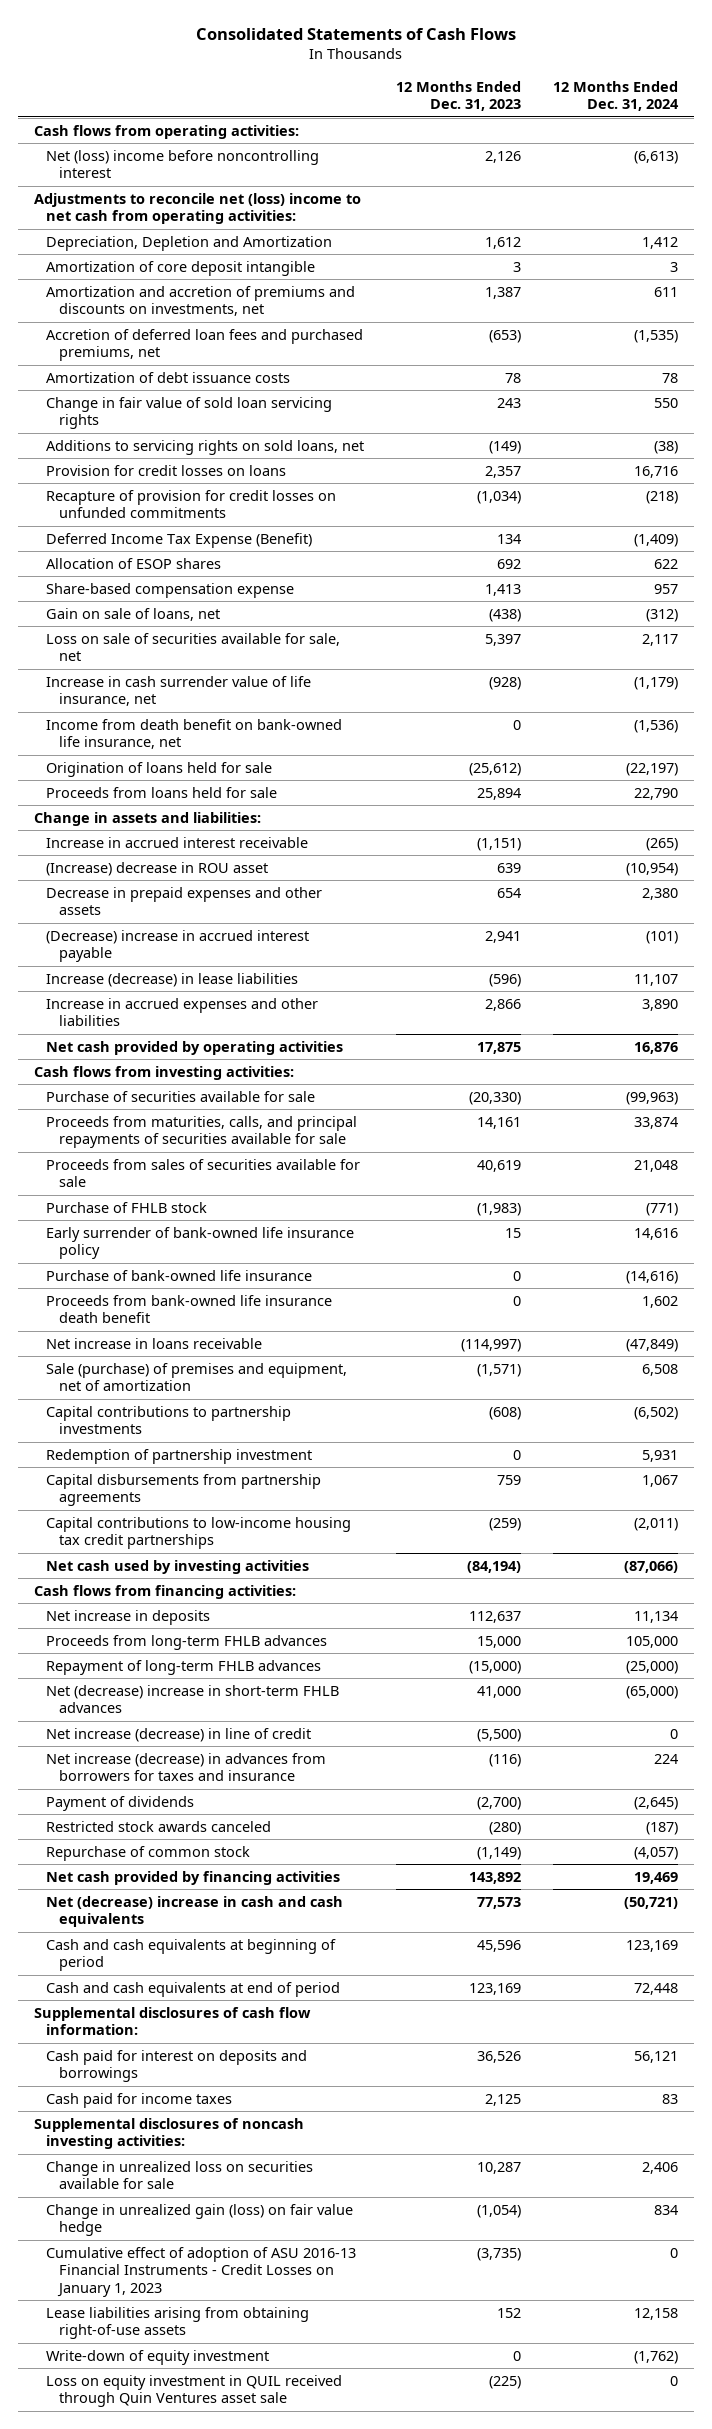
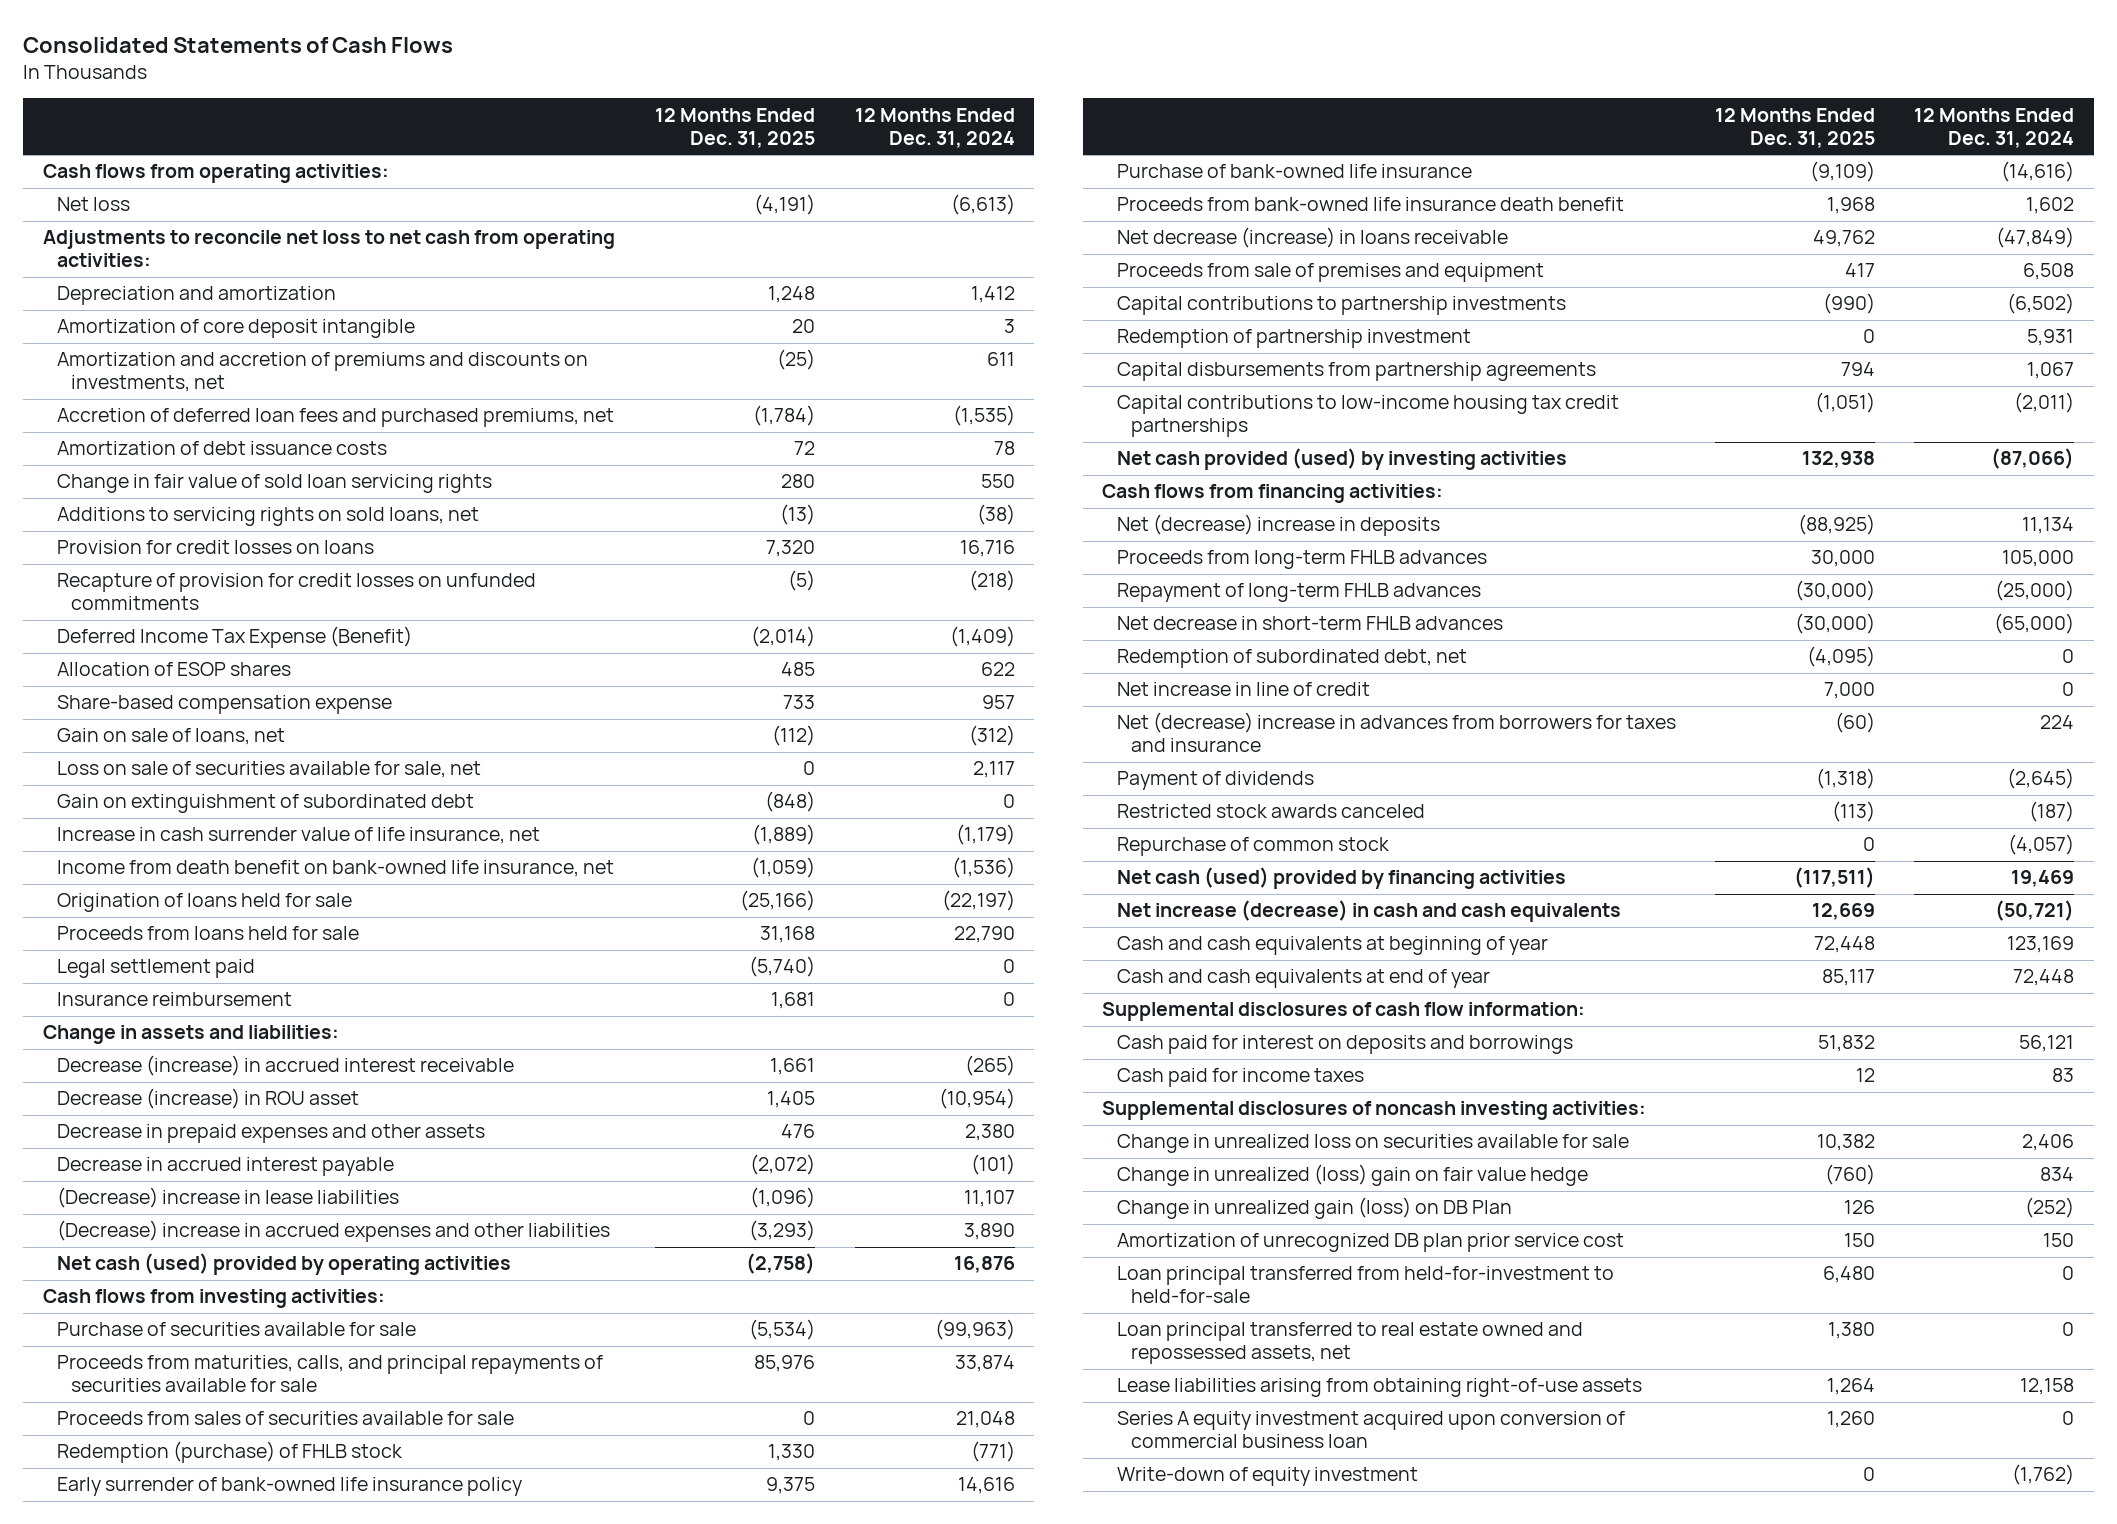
[396,80,522,112] 12 Months Ended Dec. 31, 2023 -> none
none -> [655,107,816,148] 12 Months Ended Dec. 31, 2025
[46,149,320,179] Net (loss) income before noncontrolling interest -> [56,197,130,212] Net loss
[33,192,361,225] Adjustments to reconcile net (loss) income to net cash from operating activities: -> [42,230,615,268] Adjustments to reconcile net loss to net cash from operating activities:
[46,235,333,251] Depreciation, Depletion and Amortization -> [56,286,336,306] Depreciation and amortization
none -> [56,794,474,814] Gain on extinguishment of subordinated debt
none -> [56,959,255,979] Legal settlement paid
none -> [56,992,292,1007] Insurance reimbursement
[46,836,309,848] Increase in accrued interest receivable -> [56,1055,514,1077] Decrease (increase) in accrued interest receivable
[46,861,269,876] (Increase) decrease in ROU asset -> [56,1088,359,1110] Decrease (increase) in ROU asset
[46,929,310,963] (Decrease) increase in accrued interest payable -> [56,1157,394,1177] Decrease in accrued interest payable
[46,972,299,987] Increase (decrease) in lease liabilities -> [56,1187,399,1209] (Decrease) increase in lease liabilities
[46,997,319,1027] Increase in accrued expenses and other liabilities -> [56,1220,610,1243] (Decrease) increase in accrued expenses and other liabilities
[46,1040,344,1055] Net cash provided by operating activities -> [56,1253,511,1276] Net cash (used) provided by operating activities
[46,1201,208,1213] Purchase of FHLB stock -> [56,1441,403,1464] Redemption (purchase) of FHLB stock
[46,1337,263,1349] Net increase in loans receivable -> [1116,227,1508,249] Net decrease (increase) in loans receivable
[46,1362,348,1392] Sale (purchase) of premises and equipment, net of amortization -> [1116,263,1544,283] Proceeds from sale of premises and equipment
[46,1559,310,1574] Net cash used by investing activities -> [1116,448,1567,471] Net cash provided (used) by investing activities
[46,1609,211,1625] Net increase in deposits -> [1116,514,1440,537] Net (decrease) increase in deposits
[46,1684,340,1714] Net (decrease) increase in short-term FHLB advances -> [1116,616,1503,631] Net decrease in short-term FHLB advances
none -> [1116,649,1467,669] Redemption of subordinated debt, net
[46,1727,312,1742] Net increase (decrease) in line of credit -> [1116,682,1370,697] Net increase in line of credit
[46,1752,327,1782] Net increase (decrease) in advances from borrowers for taxes and insurance -> [1116,712,1676,753] Net (decrease) increase in advances from borrowers for taxes and insurance
[46,1870,341,1885] Net cash provided by financing activities -> [1116,867,1566,890] Net cash (used) provided by financing activities
[46,1895,344,1928] Net (decrease) increase in cash and cash equivalents -> [1116,900,1621,923] Net increase (decrease) in cash and cash equivalents
[46,1938,337,1972] Cash and cash equivalents at beginning of period -> [1116,936,1548,956] Cash and cash equivalents at beginning of year
[46,1981,341,1997] Cash and cash equivalents at end of period -> [1116,969,1490,989] Cash and cash equivalents at end of year
[46,2246,357,2297] Cumulative effect of adoption of ASU 2016-13 Financial Instruments - Credit Losses on January 1, 2023 -> none
[46,2203,354,2237] Change in unrealized gain (loss) on fair value hedge -> [1116,1164,1588,1187] Change in unrealized (loss) gain on fair value hedge
none -> [1116,1197,1512,1220] Change in unrealized gain (loss) on DB Plan
none -> [1116,1233,1624,1253] Amortization of unrecognized DB plan prior service cost
none -> [1116,1266,1614,1304] Loan principal transferred from held-for-investment to held-for-sale
none -> [1116,1322,1583,1365] Loan principal transferred to real estate owned and repossessed assets, net
none -> [1116,1411,1625,1449] Series A equity investment acquired upon conversion of commercial business loan
[46,2374,343,2408] Loss on equity investment in QUIL received through Quin Ventures asset sale -> none

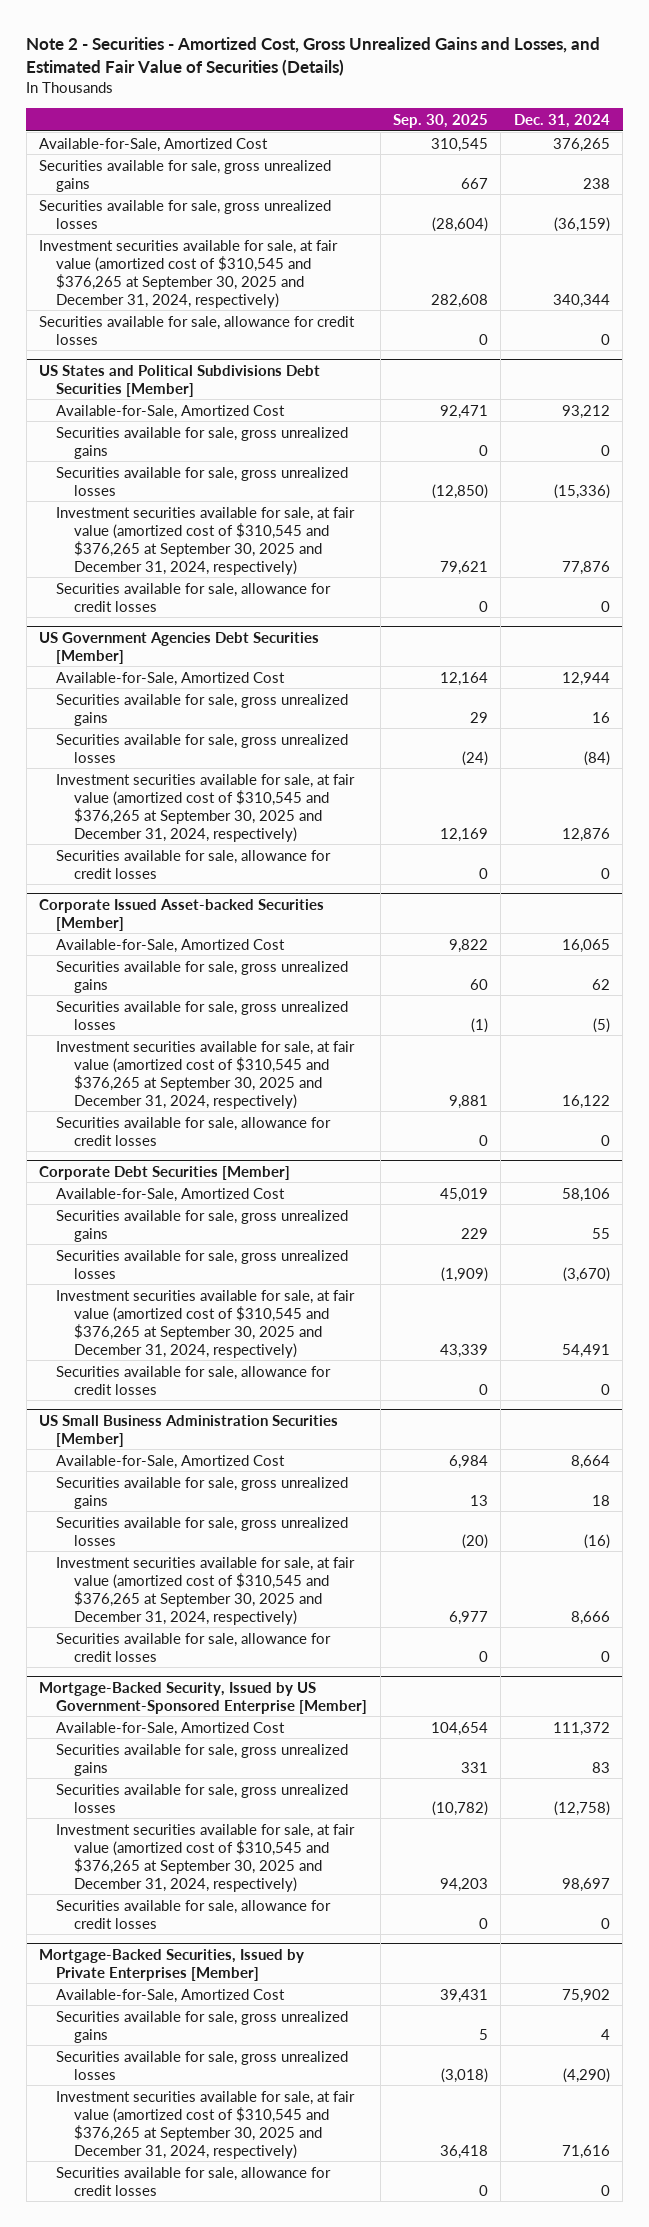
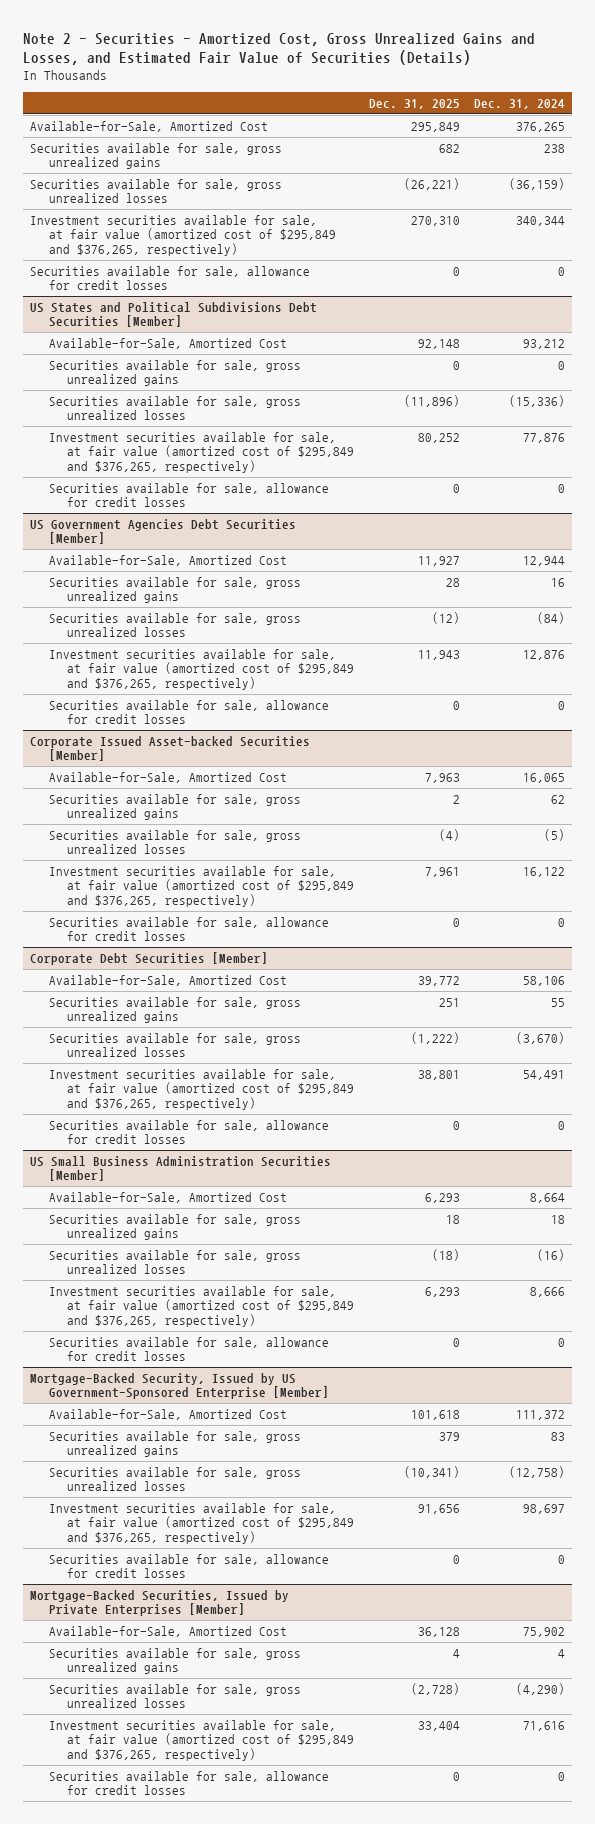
[393,113,489,128] Sep. 30, 2025 -> none
none -> [368,98,460,109] Dec. 31, 2025
[39,239,339,308] Investment securities available for sale, at fair value (amortized cost of $310,545 and $376,265 at September 30, 2025 and December 31, 2024, respectively) -> [30,214,336,256] Investment securities available for sale, at fair value (amortized cost of $295,849 and $376,265, respectively)
[56,506,356,575] Investment securities available for sale, at fair value (amortized cost of $310,545 and $376,265 at September 30, 2025 and December 31, 2024, respectively) -> [48,431,355,473] Investment securities available for sale, at fair value (amortized cost of $295,849 and $376,265, respectively)
[56,773,356,842] Investment securities available for sale, at fair value (amortized cost of $310,545 and $376,265 at September 30, 2025 and December 31, 2024, respectively) -> [48,648,355,690] Investment securities available for sale, at fair value (amortized cost of $295,849 and $376,265, respectively)
[56,1040,356,1109] Investment securities available for sale, at fair value (amortized cost of $310,545 and $376,265 at September 30, 2025 and December 31, 2024, respectively) -> [48,865,355,907] Investment securities available for sale, at fair value (amortized cost of $295,849 and $376,265, respectively)
[56,1289,356,1358] Investment securities available for sale, at fair value (amortized cost of $310,545 and $376,265 at September 30, 2025 and December 31, 2024, respectively) -> [48,1068,355,1110] Investment securities available for sale, at fair value (amortized cost of $295,849 and $376,265, respectively)
[56,1556,356,1625] Investment securities available for sale, at fair value (amortized cost of $310,545 and $376,265 at September 30, 2025 and December 31, 2024, respectively) -> [48,1285,355,1327] Investment securities available for sale, at fair value (amortized cost of $295,849 and $376,265, respectively)
[56,1823,356,1892] Investment securities available for sale, at fair value (amortized cost of $310,545 and $376,265 at September 30, 2025 and December 31, 2024, respectively) -> [48,1502,355,1544] Investment securities available for sale, at fair value (amortized cost of $295,849 and $376,265, respectively)
[56,2090,356,2159] Investment securities available for sale, at fair value (amortized cost of $310,545 and $376,265 at September 30, 2025 and December 31, 2024, respectively) -> [48,1719,355,1761] Investment securities available for sale, at fair value (amortized cost of $295,849 and $376,265, respectively)

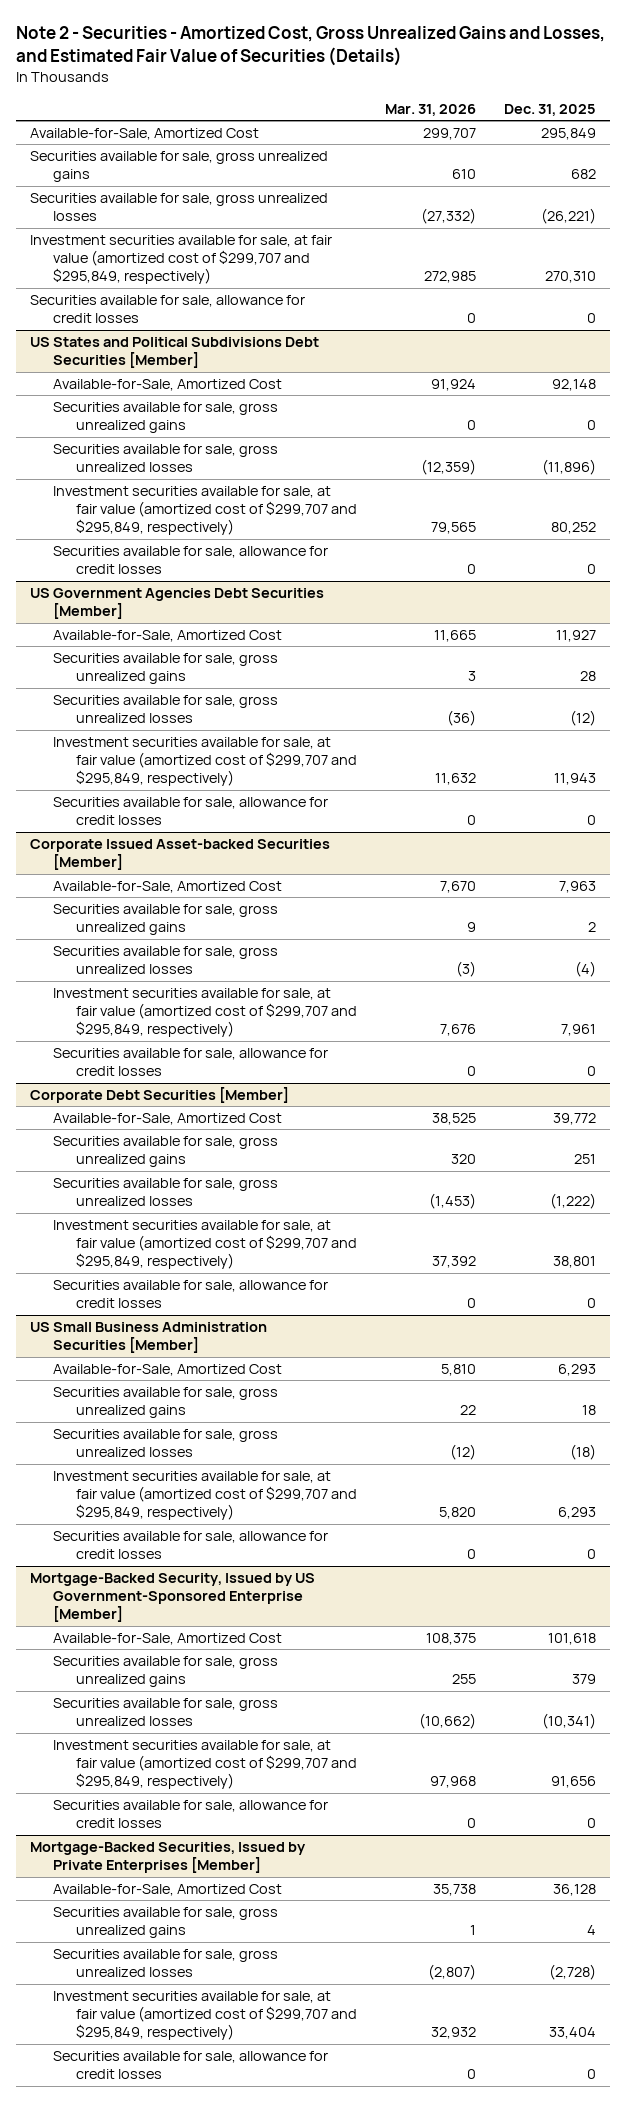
[473,98,565,109] Dec. 31, 2024 -> none
none -> [384,103,476,116] Mar. 31, 2026
[30,214,336,256] Investment securities available for sale, at fair value (amortized cost of $295,849 and $376,265, respectively) -> [30,235,333,285] Investment securities available for sale, at fair value (amortized cost of $299,707 and $295,849, respectively)
[48,431,355,473] Investment securities available for sale, at fair value (amortized cost of $295,849 and $376,265, respectively) -> [53,486,357,536] Investment securities available for sale, at fair value (amortized cost of $299,707 and $295,849, respectively)
[48,648,355,690] Investment securities available for sale, at fair value (amortized cost of $295,849 and $376,265, respectively) -> [53,737,357,787] Investment securities available for sale, at fair value (amortized cost of $299,707 and $295,849, respectively)
[48,865,355,907] Investment securities available for sale, at fair value (amortized cost of $295,849 and $376,265, respectively) -> [53,988,357,1038] Investment securities available for sale, at fair value (amortized cost of $299,707 and $295,849, respectively)
[48,1068,355,1110] Investment securities available for sale, at fair value (amortized cost of $295,849 and $376,265, respectively) -> [53,1220,357,1270] Investment securities available for sale, at fair value (amortized cost of $299,707 and $295,849, respectively)
[48,1285,355,1327] Investment securities available for sale, at fair value (amortized cost of $295,849 and $376,265, respectively) -> [53,1471,357,1521] Investment securities available for sale, at fair value (amortized cost of $299,707 and $295,849, respectively)
[48,1502,355,1544] Investment securities available for sale, at fair value (amortized cost of $295,849 and $376,265, respectively) -> [53,1740,357,1790] Investment securities available for sale, at fair value (amortized cost of $299,707 and $295,849, respectively)
[48,1719,355,1761] Investment securities available for sale, at fair value (amortized cost of $295,849 and $376,265, respectively) -> [53,1991,357,2041] Investment securities available for sale, at fair value (amortized cost of $299,707 and $295,849, respectively)

